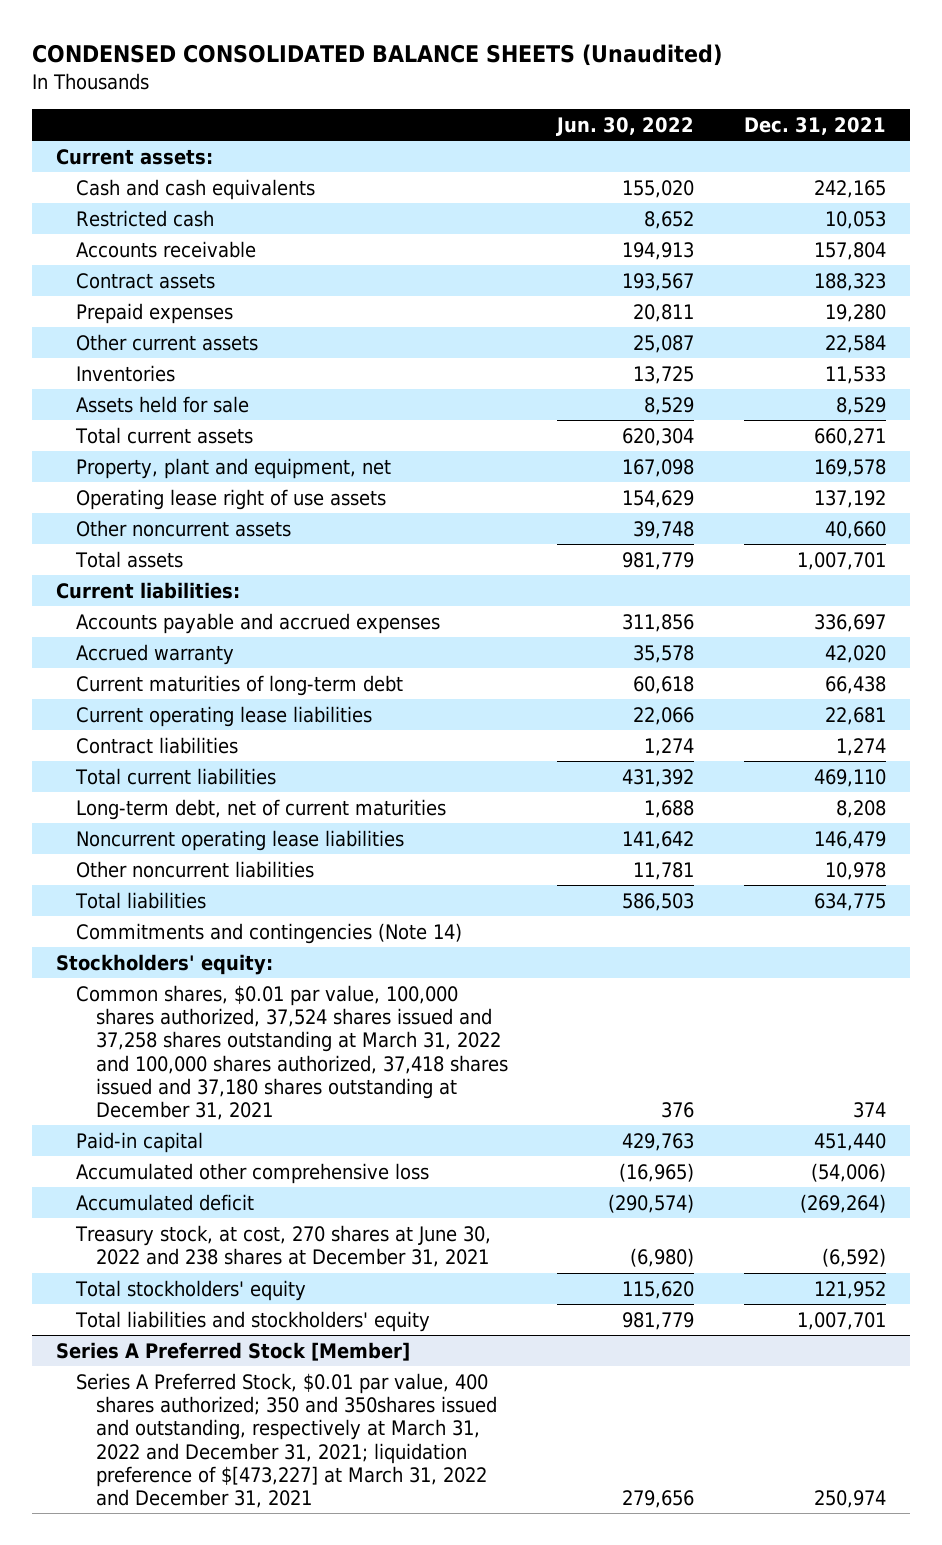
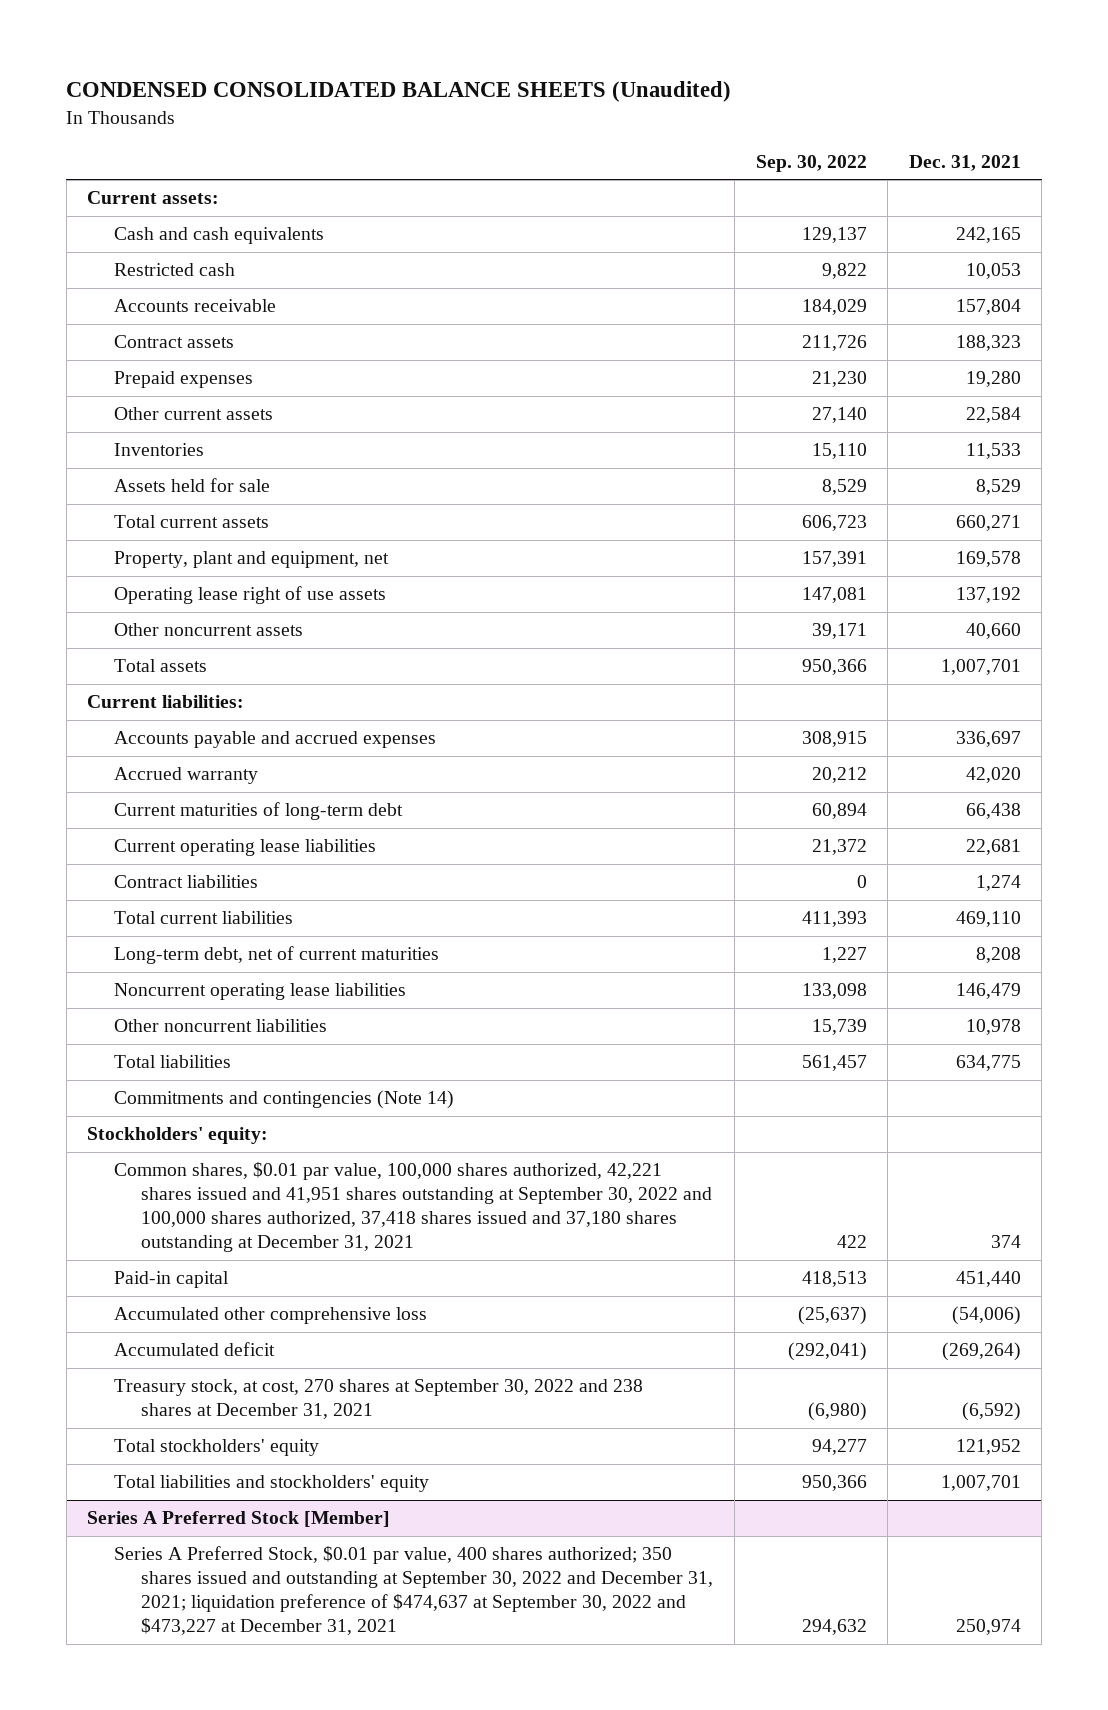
[556,116,695,136] Jun. 30, 2022 -> none
none -> [755,154,867,172] Sep. 30, 2022
[76,984,509,1120] Common shares, $0.01 par value, 100,000 shares authorized, 37,524 shares issued and 37,258 shares outstanding at March 31, 2022 and 100,000 shares authorized, 37,418 shares issued and 37,180 shares outstanding at December 31, 2021 -> [114,1162,713,1253] Common shares, $0.01 par value, 100,000 shares authorized, 42,221 shares issued and 41,951 shares outstanding at September 30, 2022 and 100,000 shares authorized, 37,418 shares issued and 37,180 shares outstanding at December 31, 2021
[75,1224,492,1268] Treasury stock, at cost, 270 shares at June 30, 2022 and 238 shares at December 31, 2021 -> [114,1379,644,1420] Treasury stock, at cost, 270 shares at September 30, 2022 and 238 shares at December 31, 2021
[76,1372,498,1508] Series A Preferred Stock, $0.01 par value, 400 shares authorized; 350 and 350shares issued and outstanding, respectively at March 31, 2022 and December 31, 2021; liquidation preference of $[473,227] at March 31, 2022 and December 31, 2021 -> [114,1546,714,1636] Series A Preferred Stock, $0.01 par value, 400 shares authorized; 350 shares issued and outstanding at September 30, 2022 and December 31, 2021; liquidation preference of $474,637 at September 30, 2022 and $473,227 at December 31, 2021

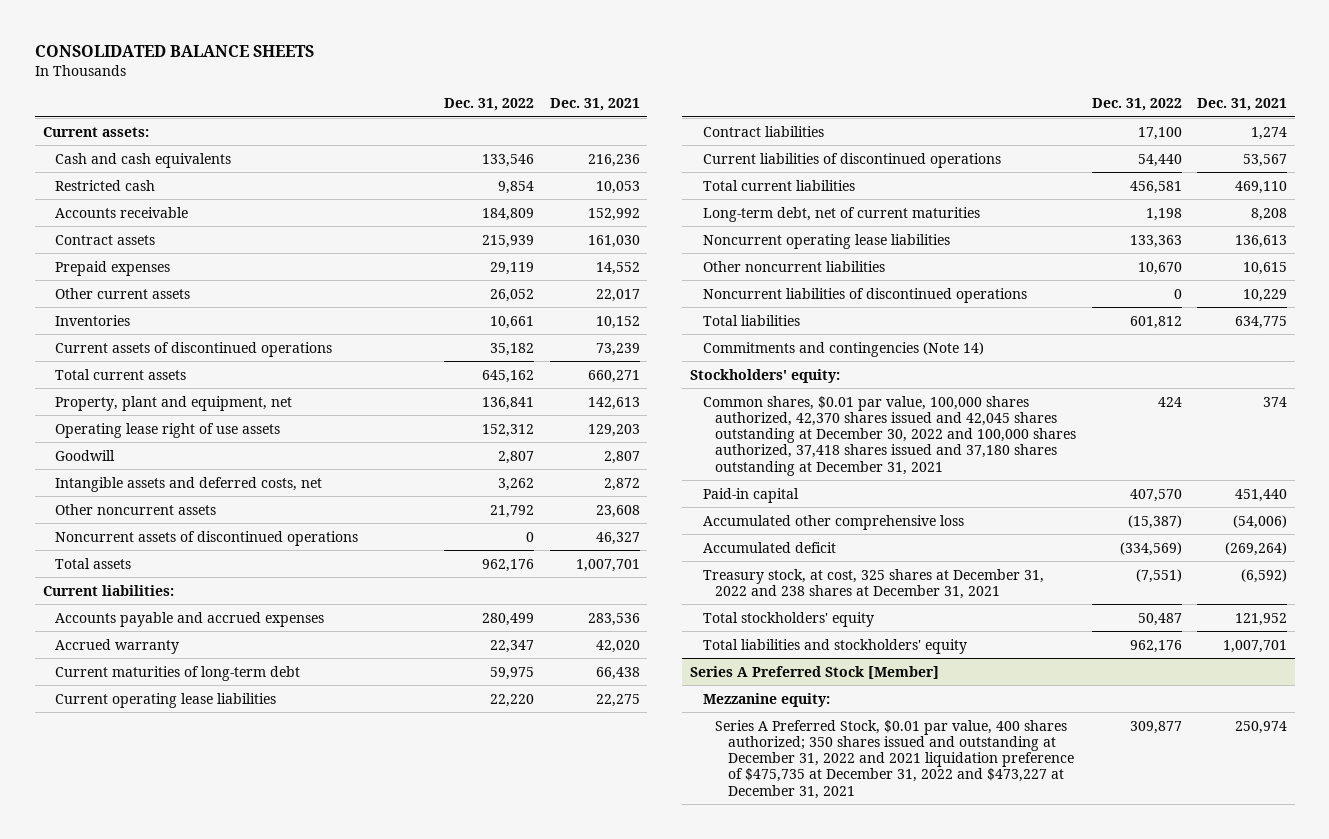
[66,81,732,103] CONDENSED CONSOLIDATED BALANCE SHEETS (Unaudited) -> [34,44,314,57] CONSOLIDATED BALANCE SHEETS
[755,154,867,172] Sep. 30, 2022 -> none
none -> [444,98,535,112] Dec. 31, 2022
[955,227,1021,244] 242,165 -> [587,153,640,167] 216,236
[114,478,271,493] Assets held for sale -> none
[955,299,1021,316] 157,804 -> [587,207,640,221] 152,992
[955,335,1021,352] 188,323 -> [587,234,640,248] 161,030
[965,371,1021,388] 19,280 -> [595,261,640,275] 14,552
[965,407,1021,424] 22,584 -> [595,288,640,302] 22,017
[965,443,1021,460] 11,533 -> [595,315,640,329] 10,152
none -> [55,341,333,357] Current assets of discontinued operations
[955,551,1021,568] 169,578 -> [587,396,640,410] 142,613
[955,587,1021,604] 137,192 -> [587,423,640,437] 129,203
none -> [55,449,116,461] Goodwill
none -> [55,476,323,492] Intangible assets and deferred costs, net
[965,623,1021,640] 40,660 -> [595,504,640,518] 23,608
none -> [55,530,359,546] Noncurrent assets of discontinued operations
[955,731,1021,748] 336,697 -> [587,612,640,626] 283,536
[965,839,1021,856] 22,681 -> [595,693,640,707] 22,275
none -> [702,152,1001,168] Current liabilities of discontinued operations
[955,983,1021,1000] 146,479 -> [1234,234,1287,248] 136,613
[965,1019,1021,1036] 10,978 -> [1242,261,1287,275] 10,615
none -> [702,287,1027,303] Noncurrent liabilities of discontinued operations
[114,1162,713,1253] Common shares, $0.01 par value, 100,000 shares authorized, 42,221 shares issued and 41,951 shares outstanding at September 30, 2022 and 100,000 shares authorized, 37,418 shares issued and 37,180 shares outstanding at December 31, 2021 -> [702,395,1077,476] Common shares, $0.01 par value, 100,000 shares authorized, 42,370 shares issued and 42,045 shares outstanding at December 30, 2022 and 100,000 shares authorized, 37,418 shares issued and 37,180 shares outstanding at December 31, 2021
[114,1379,644,1420] Treasury stock, at cost, 270 shares at September 30, 2022 and 238 shares at December 31, 2021 -> [702,568,1044,599] Treasury stock, at cost, 325 shares at December 31, 2022 and 238 shares at December 31, 2021
none -> [702,692,830,707] Mezzanine equity:
[114,1546,714,1636] Series A Preferred Stock, $0.01 par value, 400 shares authorized; 350 shares issued and outstanding at September 30, 2022 and December 31, 2021; liquidation preference of $474,637 at September 30, 2022 and $473,227 at December 31, 2021 -> [715,719,1075,799] Series A Preferred Stock, $0.01 par value, 400 shares authorized; 350 shares issued and outstanding at December 31, 2022 and 2021 liquidation preference of $475,735 at December 31, 2022 and $473,227 at December 31, 2021

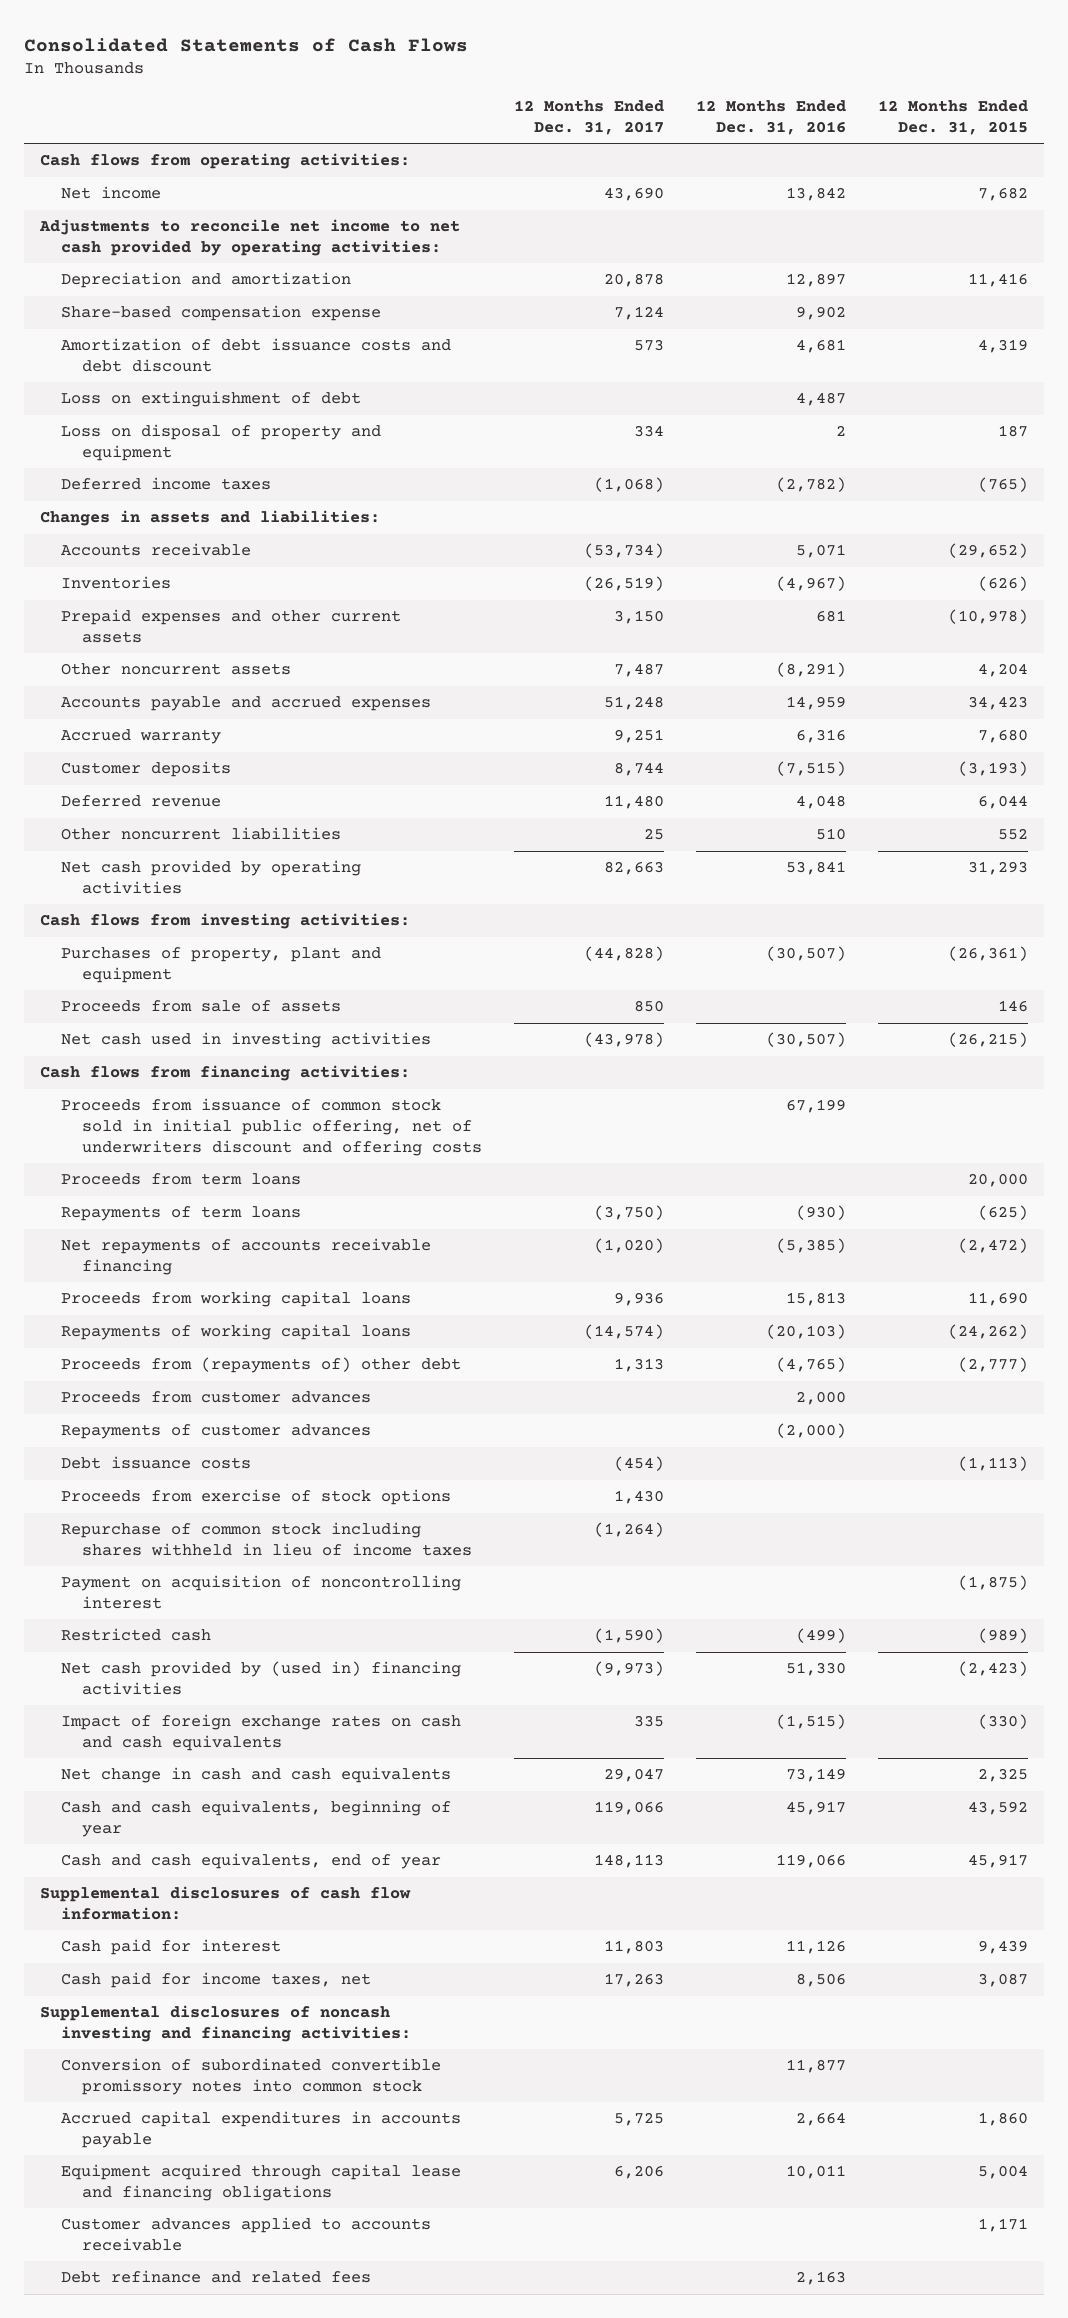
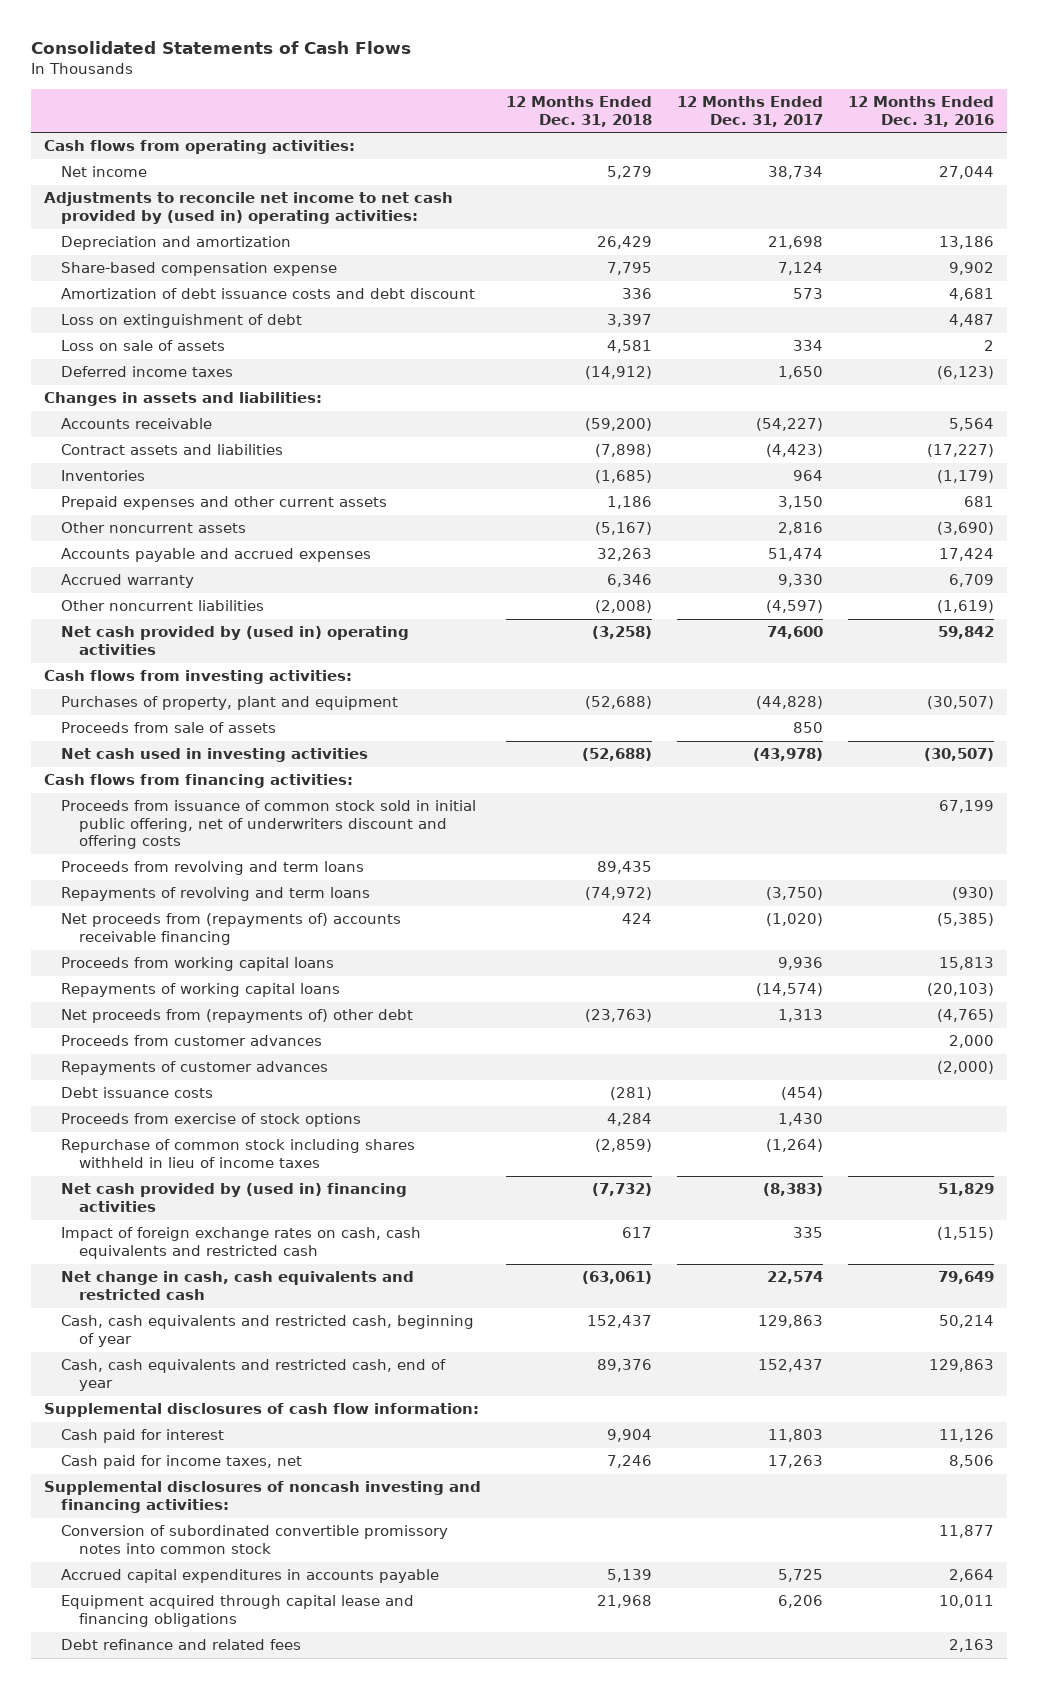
[877,100,1028,136] 12 Months Ended Dec. 31, 2015 -> none
none -> [506,96,653,127] 12 Months Ended Dec. 31, 2018
[604,187,665,202] 43,690 -> [768,166,824,180] 38,734
[785,187,846,202] 13,842 -> [939,166,995,180] 27,044
[39,219,461,256] Adjustments to reconcile net income to net cash provided by operating activities: -> [43,192,453,224] Adjustments to reconcile net income to net cash provided by (used in) operating activities:
[604,273,665,288] 20,878 -> [768,236,824,250] 21,698
[785,273,846,288] 12,897 -> [939,236,995,250] 13,186
[61,424,382,461] Loss on disposal of property and equipment -> [61,340,226,352] Loss on sale of assets
[594,477,665,493] (1,068) -> [778,366,824,380] 1,650
[775,477,846,493] (2,782) -> [937,366,995,380] (6,123)
[584,543,665,559] (53,734) -> [756,418,824,432] (54,227)
[795,544,846,559] 5,071 -> [949,418,995,432] 5,564
none -> [61,444,284,456] Contract assets and liabilities
[584,576,665,592] (26,519) -> [793,470,824,482] 964
[775,576,846,592] (4,967) -> [937,470,995,484] (1,179)
[61,761,232,778] Customer deposits -> none
[61,795,222,808] Deferred revenue -> none
[614,663,665,678] 7,487 -> [778,522,824,536] 2,816
[775,662,846,678] (8,291) -> [937,522,995,536] (3,690)
[604,696,665,711] 51,248 -> [768,548,824,562] 51,474
[785,696,846,711] 14,959 -> [939,548,995,562] 17,424
[614,729,665,744] 9,251 -> [778,574,824,588] 9,330
[795,729,846,744] 6,316 -> [949,574,995,588] 6,709
[644,828,665,841] 25 -> [766,600,824,614] (4,597)
[815,828,846,841] 510 -> [937,600,995,614] (1,619)
[61,860,362,894] Net cash provided by operating activities -> [61,626,410,655] Net cash provided by (used in) operating activities
[604,861,665,876] 82,663 -> [767,626,824,640] 74,600
[785,861,846,876] 53,841 -> [938,626,995,640] 59,842
[61,1173,302,1186] Proceeds from term loans -> [61,861,365,876] Proceeds from revolving and term loans
[61,1206,302,1222] Repayments of term loans -> [61,887,371,902] Repayments of revolving and term loans
[61,1238,432,1275] Net repayments of accounts receivable financing -> [61,913,402,945] Net proceeds from (repayments of) accounts receivable financing
[61,1357,462,1374] Proceeds from (repayments of) other debt -> [61,1009,414,1024] Net proceeds from (repayments of) other debt
[61,1575,462,1609] Payment on acquisition of noncontrolling interest -> none
[61,1628,212,1642] Restricted cash -> none
[594,1661,665,1677] (9,973) -> [763,1183,824,1197] (8,383)
[785,1662,846,1677] 51,330 -> [938,1183,995,1197] 51,829
[61,1714,462,1751] Impact of foreign exchange rates on cash and cash equivalents -> [61,1227,422,1259] Impact of foreign exchange rates on cash, cash equivalents and restricted cash
[61,1767,452,1784] Net change in cash and cash equivalents -> [61,1271,415,1300] Net change in cash, cash equivalents and restricted cash
[604,1768,665,1783] 29,047 -> [767,1271,824,1285] 22,574
[785,1768,846,1783] 73,149 -> [938,1271,995,1285] 79,649
[61,1800,452,1837] Cash and cash equivalents, beginning of year -> [61,1315,475,1347] Cash, cash equivalents and restricted cash, beginning of year
[594,1801,665,1816] 119,066 -> [758,1315,824,1329] 129,863
[785,1801,846,1816] 45,917 -> [939,1315,995,1329] 50,214
[61,1853,442,1870] Cash and cash equivalents, end of year -> [61,1359,447,1391] Cash, cash equivalents and restricted cash, end of year
[594,1854,665,1869] 148,113 -> [758,1359,824,1373] 152,437
[775,1854,846,1869] 119,066 -> [929,1359,995,1373] 129,863
[61,2217,432,2251] Customer advances applied to accounts receivable -> none

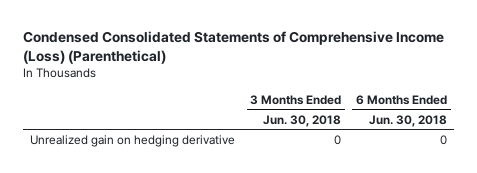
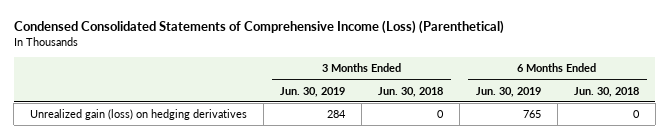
none -> [280,86,346,97] Jun. 30, 2019
none -> [476,86,542,97] Jun. 30, 2019
[30,135,236,148] Unrealized gain on hedging derivative -> [30,109,248,121] Unrealized gain (loss) on hedging derivatives

